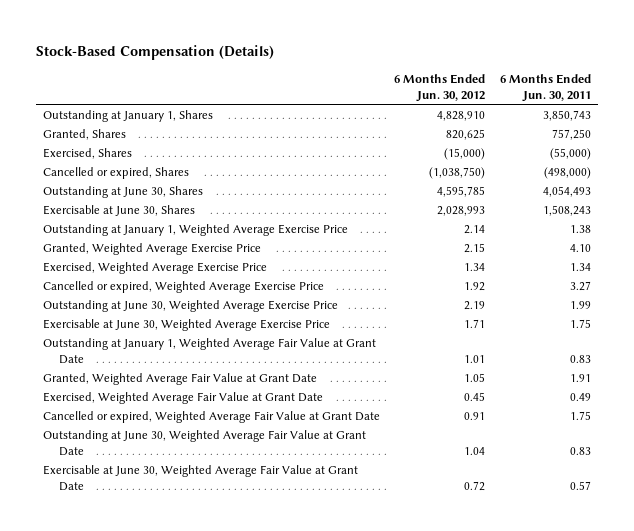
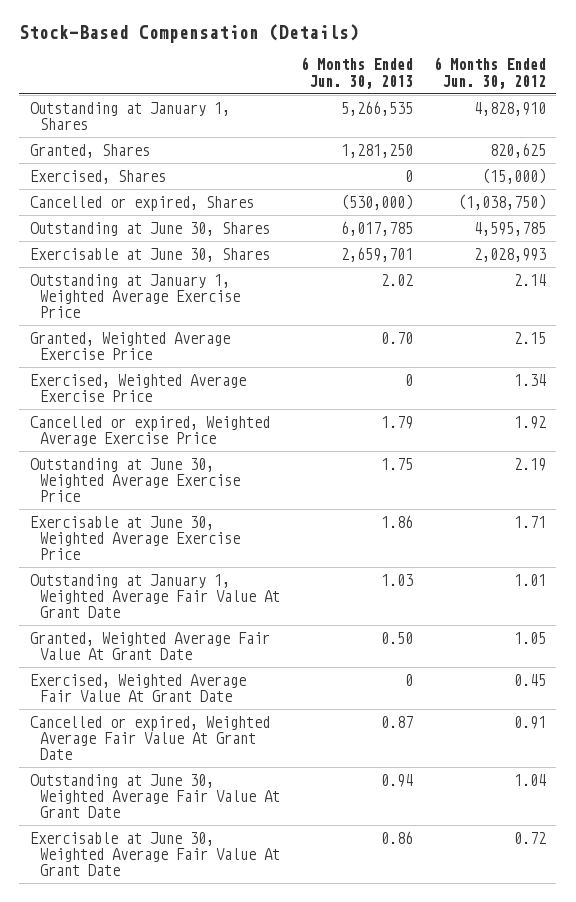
[499,73,591,102] 6 Months Ended Jun. 30, 2011 -> none
none -> [301,57,414,89] 6 Months Ended Jun. 30, 2013
[43,337,377,364] Outstanding at January 1, Weighted Average Fair Value at Grant Date -> [29,573,281,619] Outstanding at January 1, Weighted Average Fair Value At Grant Date
[43,372,318,385] Granted, Weighted Average Fair Value at Grant Date -> [29,631,270,660] Granted, Weighted Average Fair Value At Grant Date
[43,391,324,404] Exercised, Weighted Average Fair Value at Grant Date -> [29,673,246,702] Exercised, Weighted Average Fair Value At Grant Date
[43,410,381,423] Cancelled or expired, Weighted Average Fair Value at Grant Date -> [29,715,270,761] Cancelled or expired, Weighted Average Fair Value At Grant Date
[43,429,367,456] Outstanding at June 30, Weighted Average Fair Value at Grant Date -> [29,773,281,819] Outstanding at June 30, Weighted Average Fair Value At Grant Date
[43,464,359,491] Exercisable at June 30, Weighted Average Fair Value at Grant Date -> [29,831,281,877] Exercisable at June 30, Weighted Average Fair Value At Grant Date

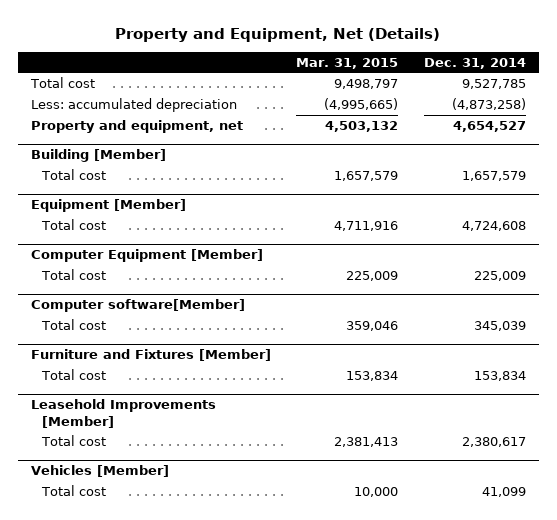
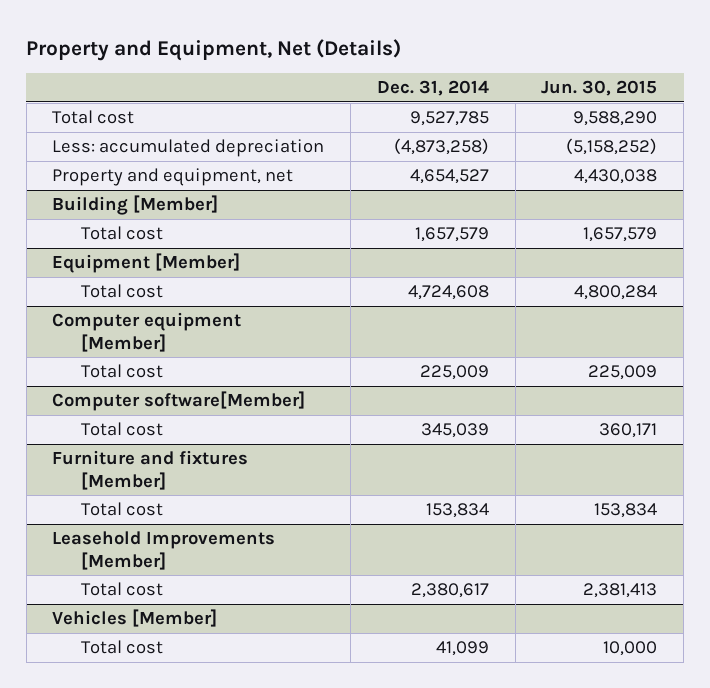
[296,57,399,69] Mar. 31, 2015 -> none
none -> [541,80,658,97] Jun. 30, 2015
[30,249,263,263] Computer Equipment [Member] -> [52,312,242,352] Computer equipment [Member]
[30,349,271,362] Furniture and Fixtures [Member] -> [52,450,249,490] Furniture and fixtures [Member]

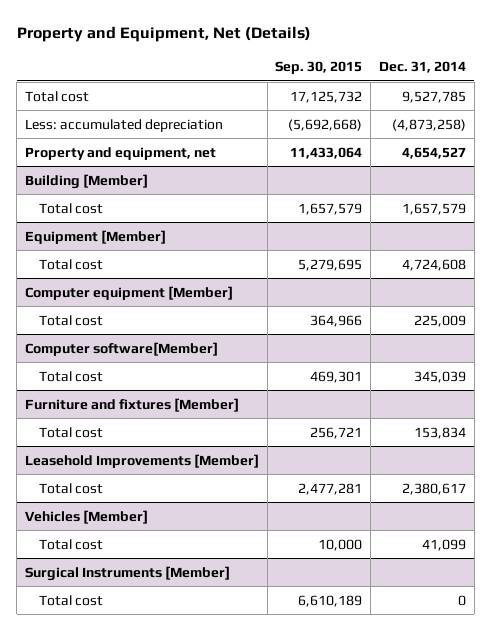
[541,80,658,97] Jun. 30, 2015 -> none
none -> [275,61,363,75] Sep. 30, 2015
none -> [24,565,230,581] Surgical Instruments [Member]
none -> [39,594,104,606] Total cost

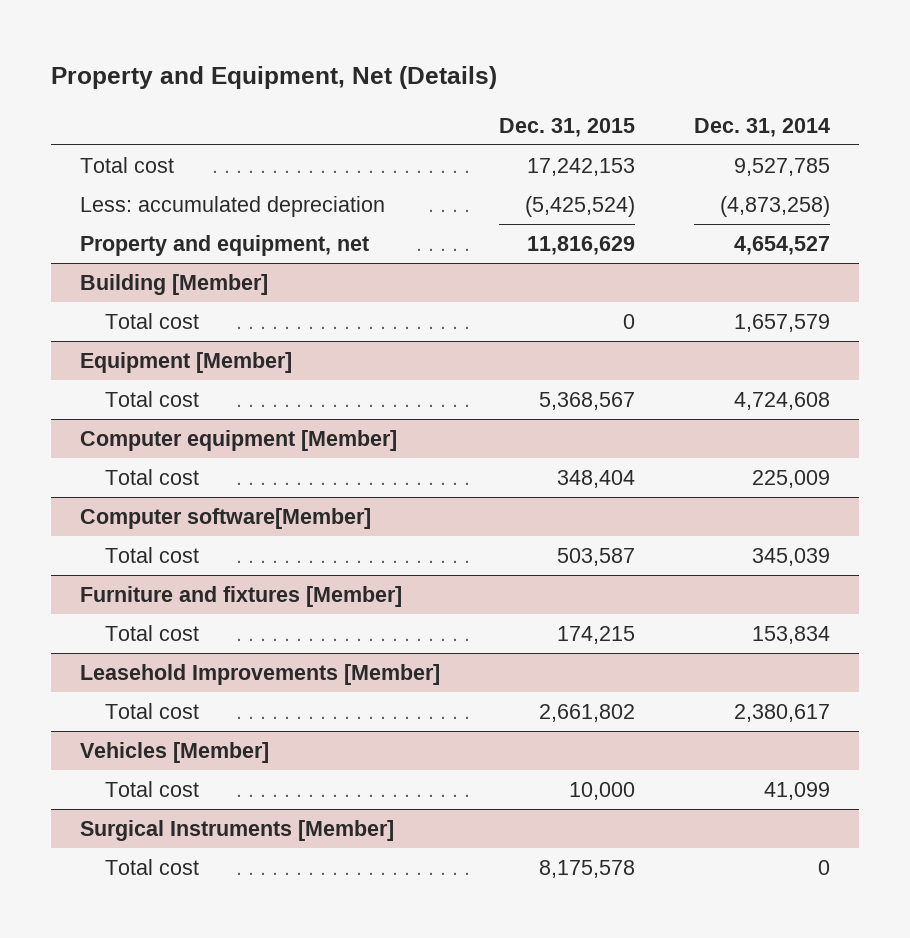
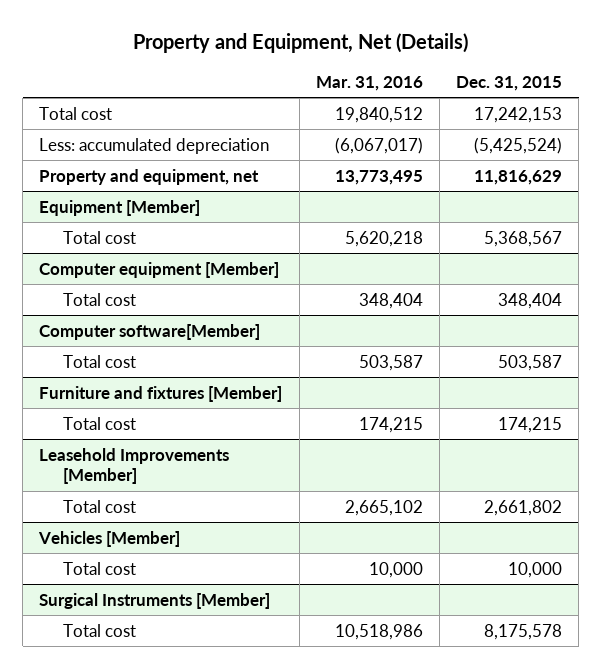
[693,117,830,137] Dec. 31, 2014 -> none
none -> [315,76,423,92] Mar. 31, 2016
[80,274,269,296] Building [Member] -> none
[104,313,199,330] Total cost -> none

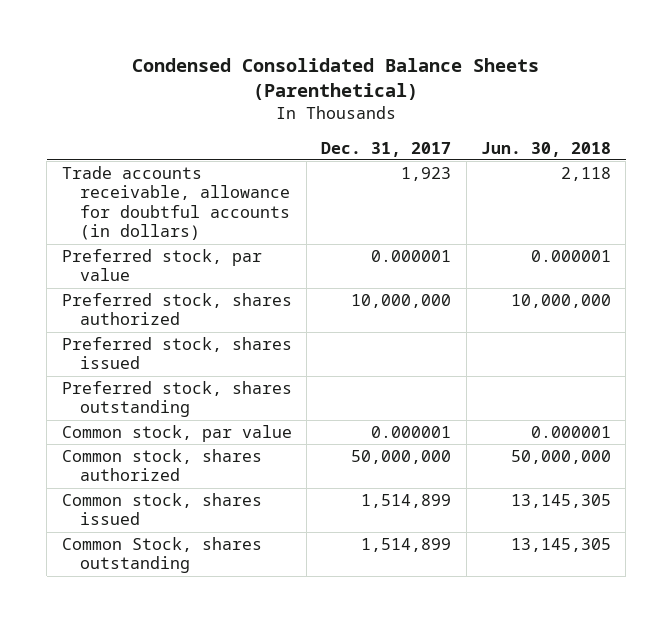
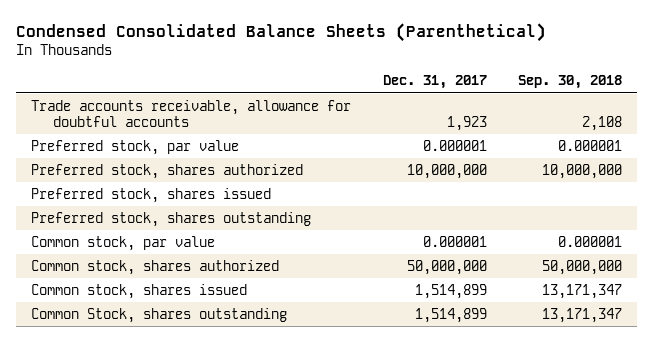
[480,141,611,157] Jun. 30, 2018 -> none
none -> [517,75,622,90] Sep. 30, 2018
[61,166,291,241] Trade accounts receivable, allowance for doubtful accounts (in dollars) -> [31,99,352,127] Trade accounts receivable, allowance for doubtful accounts

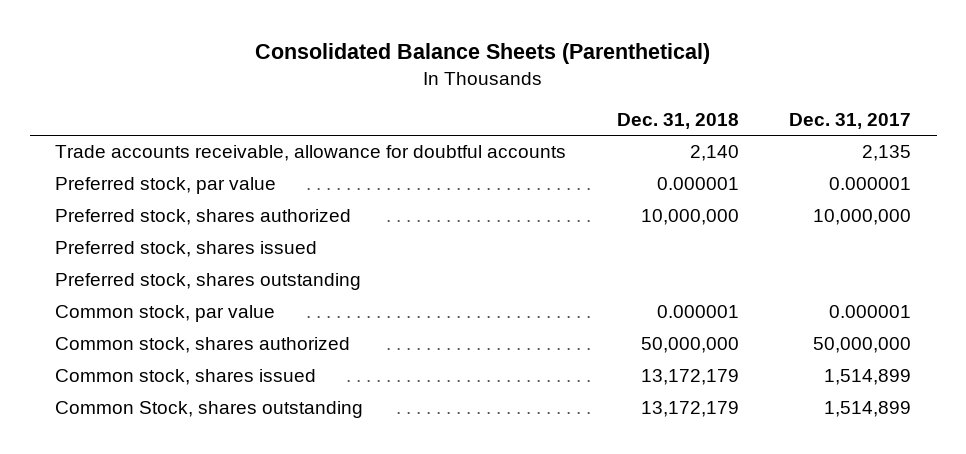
[15,22,546,42] Condensed Consolidated Balance Sheets (Parenthetical) -> [255,43,711,65] Consolidated Balance Sheets (Parenthetical)
[517,75,622,90] Sep. 30, 2018 -> none
none -> [616,112,739,129] Dec. 31, 2018
[446,115,487,131] 1,923 -> [862,145,912,162] 2,135

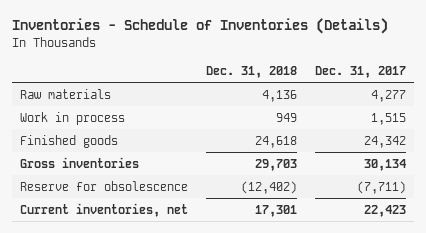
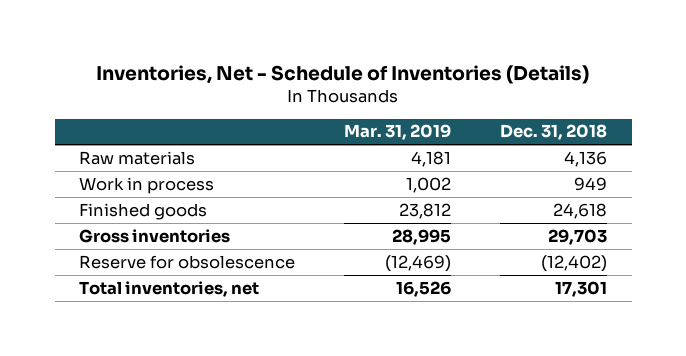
[11,18,388,35] Inventories - Schedule of Inventories (Details) -> [96,65,590,85] Inventories, Net - Schedule of Inventories (Details)
[314,65,406,78] Dec. 31, 2017 -> none
none -> [344,124,452,141] Mar. 31, 2019
[20,202,189,217] Current inventories, net -> [79,280,260,297] Total inventories, net

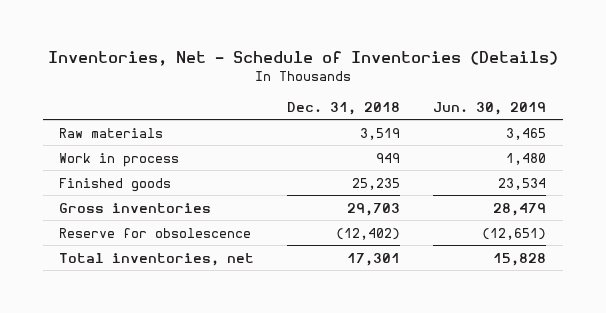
[344,124,452,141] Mar. 31, 2019 -> none
none -> [433,101,547,115] Jun. 30, 2019
[564,150,608,167] 4,136 -> [360,127,401,140] 3,519
[553,202,608,219] 24,618 -> [352,177,401,190] 25,235

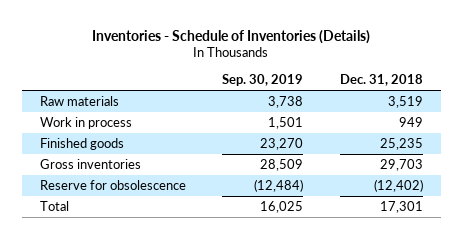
[47,51,558,67] Inventories, Net - Schedule of Inventories (Details) -> [92,29,371,44] Inventories - Schedule of Inventories (Details)
[433,101,547,115] Jun. 30, 2019 -> none
none -> [222,74,304,87] Sep. 30, 2019
[59,252,255,266] Total inventories, net -> [39,200,69,211] Total

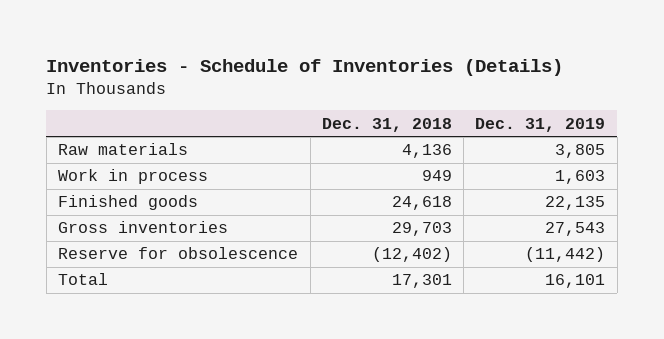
[222,74,304,87] Sep. 30, 2019 -> none
none -> [475,117,606,132] Dec. 31, 2019
[387,95,423,108] 3,519 -> [401,144,452,159] 4,136
[379,137,423,150] 25,235 -> [391,196,452,211] 24,618

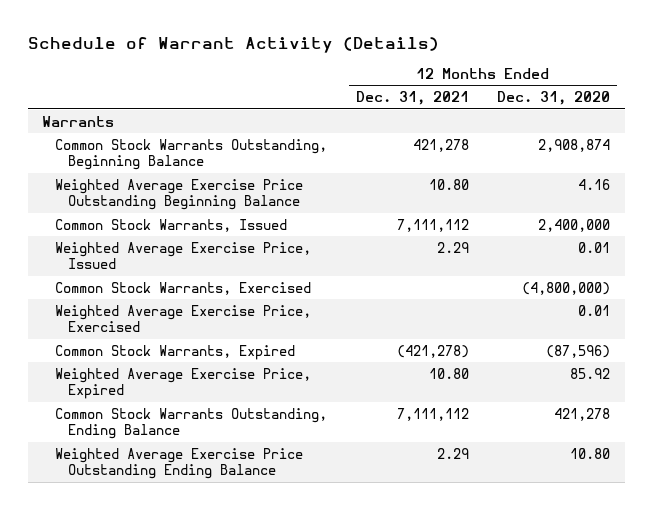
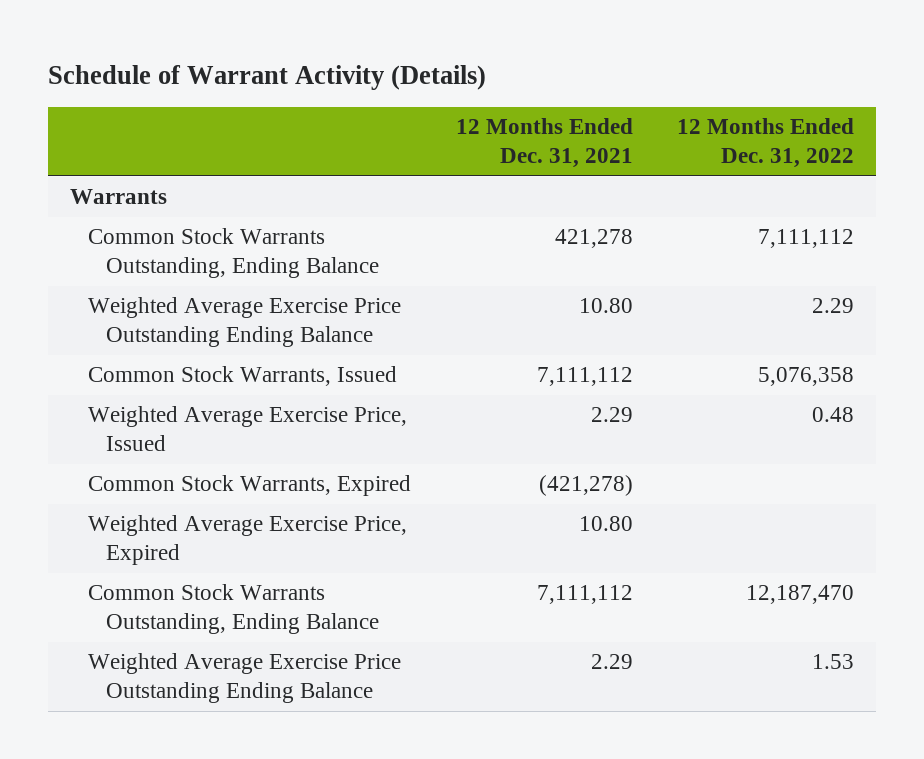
[497,91,611,106] Dec. 31, 2020 -> none
none -> [676,118,854,169] 12 Months Ended Dec. 31, 2022
[55,138,328,171] Common Stock Warrants Outstanding, Beginning Balance -> [88,228,380,279] Common Stock Warrants Outstanding, Ending Balance
[55,178,304,211] Weighted Average Exercise Price Outstanding Beginning Balance -> [88,297,402,348] Weighted Average Exercise Price Outstanding Ending Balance
[55,281,312,295] Common Stock Warrants, Exercised -> none
[55,304,312,333] Weighted Average Exercise Price, Exercised -> none

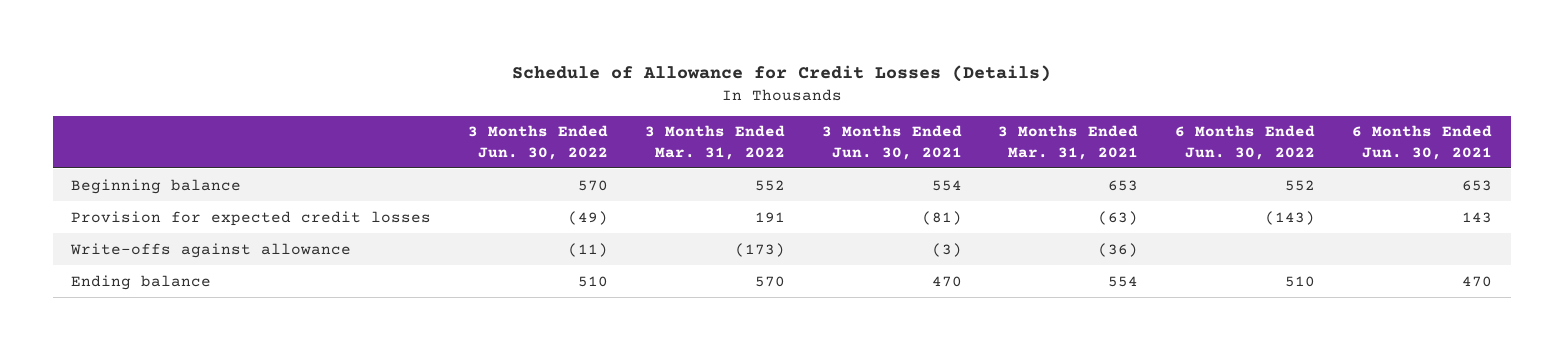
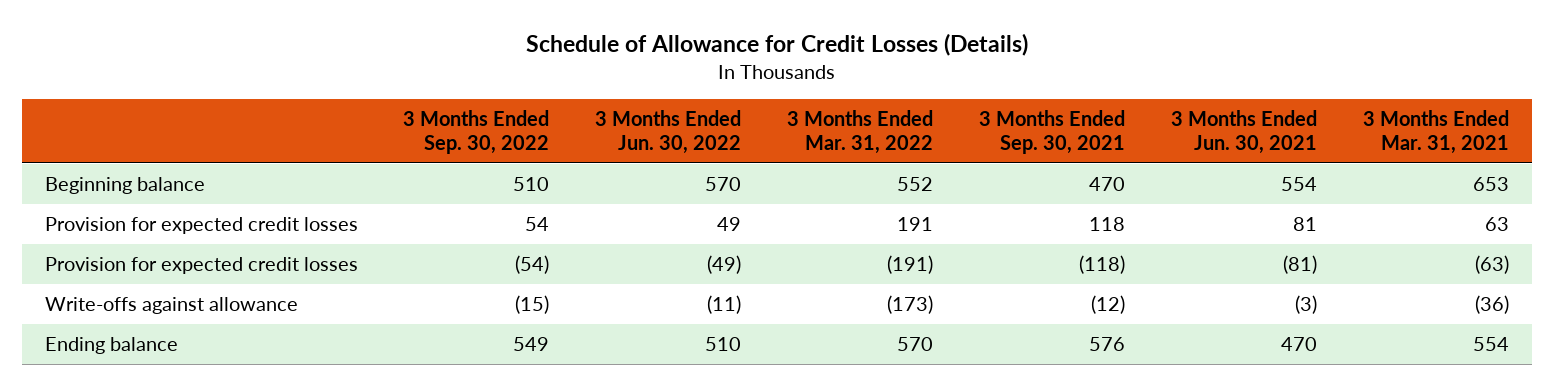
[1175,125,1316,160] 6 Months Ended Jun. 30, 2022 -> none
[1352,125,1493,160] 6 Months Ended Jun. 30, 2021 -> none
none -> [403,109,550,155] 3 Months Ended Sep. 30, 2022
none -> [979,109,1126,155] 3 Months Ended Sep. 30, 2021
[567,210,608,225] (49) -> [717,217,742,232] 49
[921,210,962,225] (81) -> [1292,217,1317,232] 81
[1098,210,1139,225] (63) -> [1484,217,1509,232] 63
none -> [44,257,358,275] Provision for expected credit losses

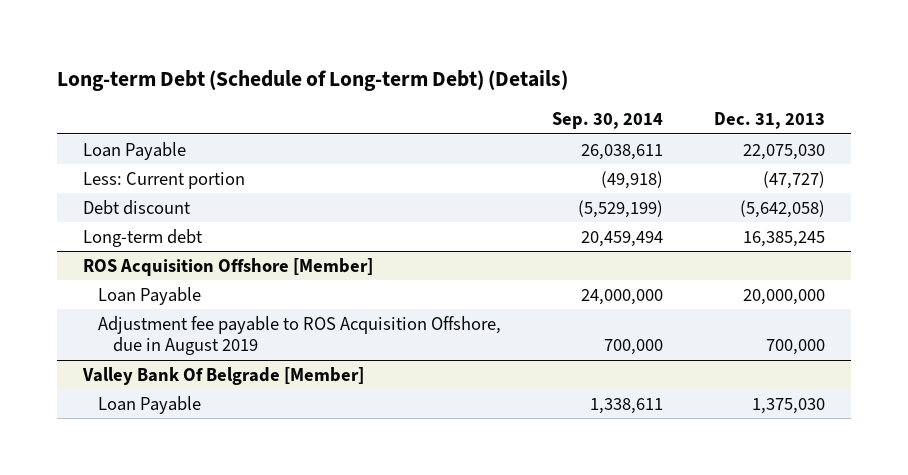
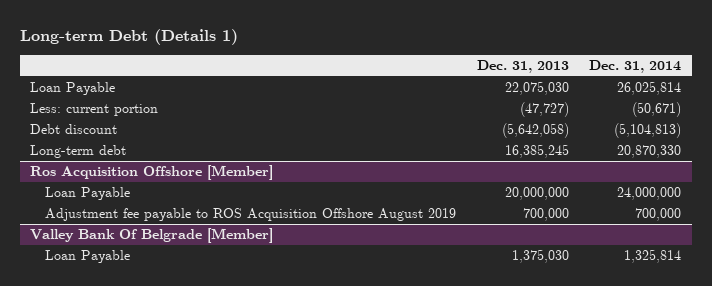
[56,69,568,91] Long-term Debt (Schedule of Long-term Debt) (Details) -> [20,29,239,46] Long-term Debt (Details 1)
[552,112,664,130] Sep. 30, 2014 -> none
none -> [589,59,682,73] Dec. 31, 2014
[82,171,245,189] Less: Current portion -> [30,103,159,117] Less: current portion
[82,257,373,276] ROS Acquisition Offshore [Member] -> [30,165,274,181] Ros Acquisition Offshore [Member]
[97,315,501,356] Adjustment fee payable to ROS Acquisition Offshore, due in August 2019 -> [45,208,457,222] Adjustment fee payable to ROS Acquisition Offshore August 2019

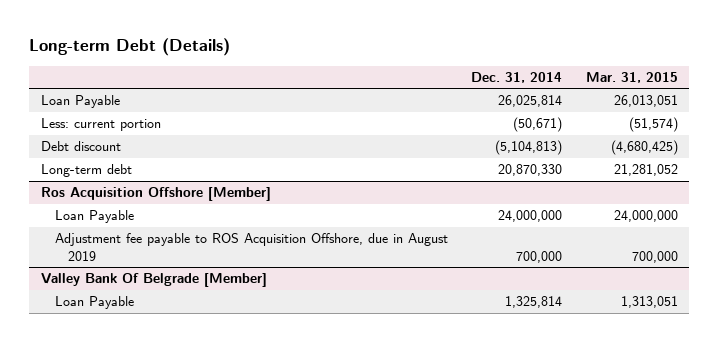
[20,29,239,46] Long-term Debt (Details 1) -> [29,38,231,57] Long-term Debt (Details)
[476,59,569,73] Dec. 31, 2013 -> none
none -> [585,71,678,83] Mar. 31, 2015
[45,208,457,222] Adjustment fee payable to ROS Acquisition Offshore August 2019 -> [54,233,448,261] Adjustment fee payable to ROS Acquisition Offshore, due in August 2019

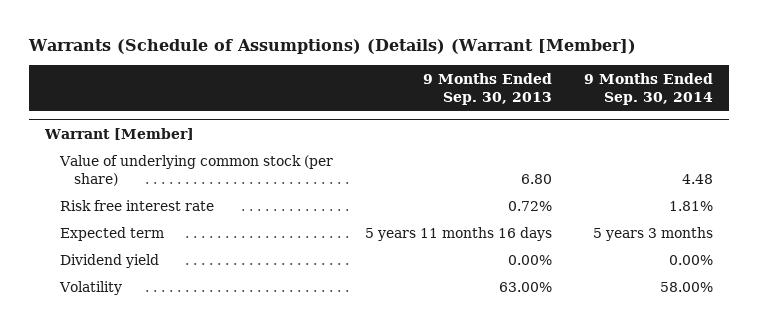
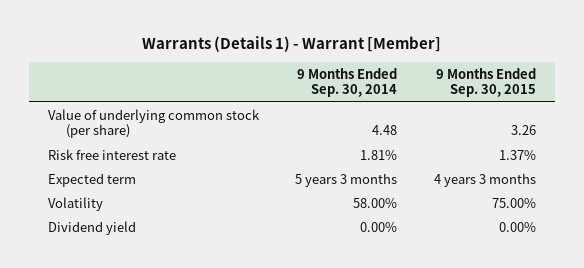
[28,39,637,55] Warrants (Schedule of Assumptions) (Details) (Warrant [Member]) -> [141,36,441,53] Warrants (Details 1) - Warrant [Member]
[422,72,552,105] 9 Months Ended Sep. 30, 2013 -> none
none -> [436,67,537,98] 9 Months Ended Sep. 30, 2015
[44,127,195,140] Warrant [Member] -> none
[59,253,159,268] Dividend yield -> none
none -> [47,220,136,235] Dividend yield

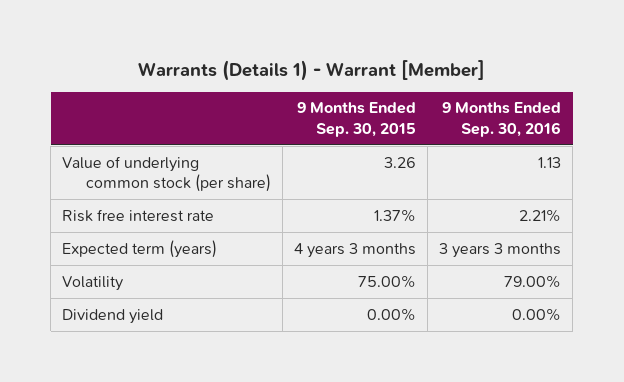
[297,67,398,98] 9 Months Ended Sep. 30, 2014 -> none
none -> [442,102,562,137] 9 Months Ended Sep. 30, 2016
[47,172,136,187] Expected term -> [62,239,218,258] Expected term (years)

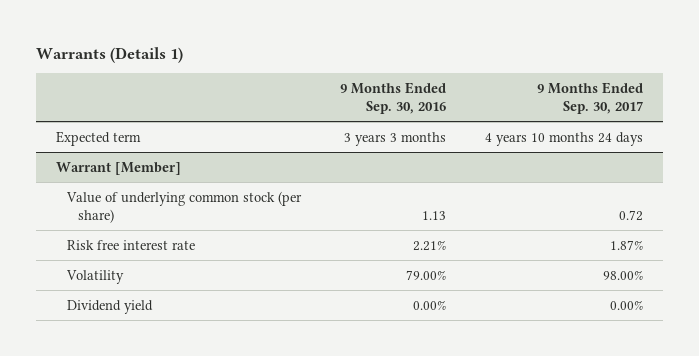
[137,59,485,81] Warrants (Details 1) - Warrant [Member] -> [36,46,184,63] Warrants (Details 1)
[297,102,417,137] 9 Months Ended Sep. 30, 2015 -> none
none -> [536,81,643,114] 9 Months Ended Sep. 30, 2017
none -> [55,130,141,146] Expected term
none -> [55,161,181,175] Warrant [Member]
[62,239,218,258] Expected term (years) -> none

